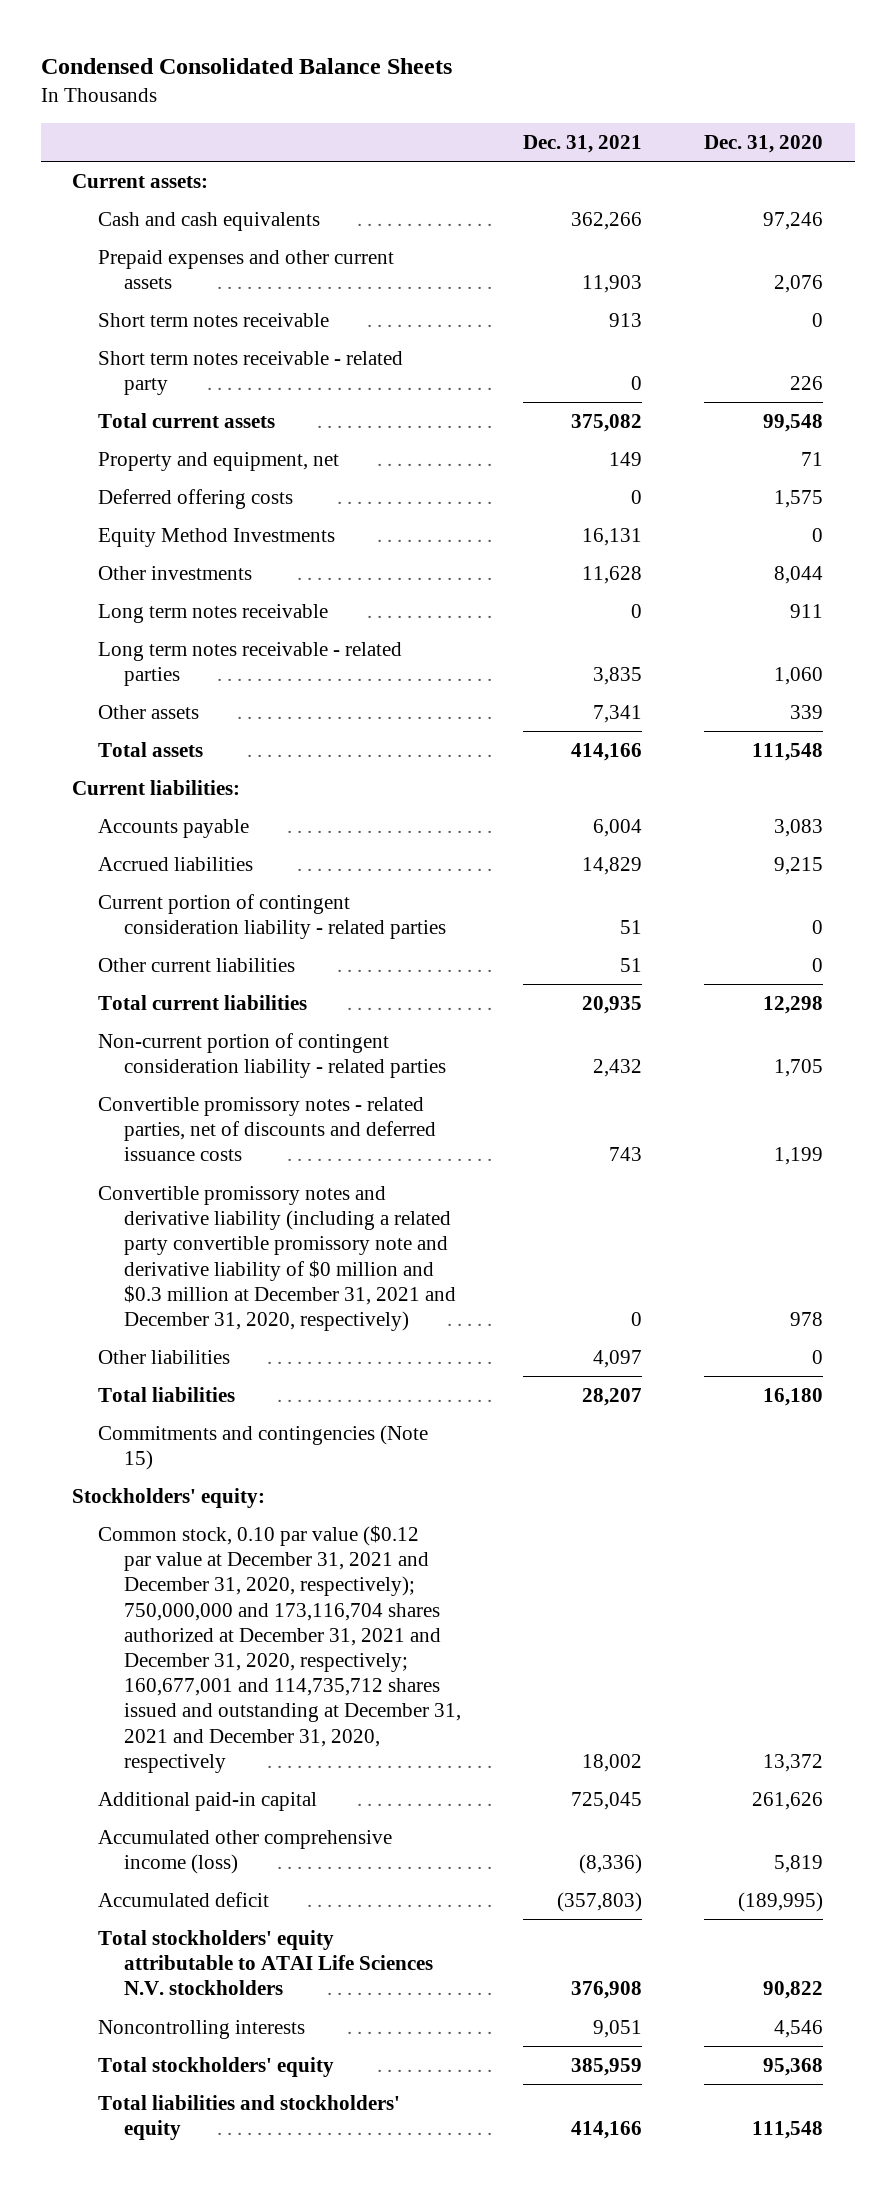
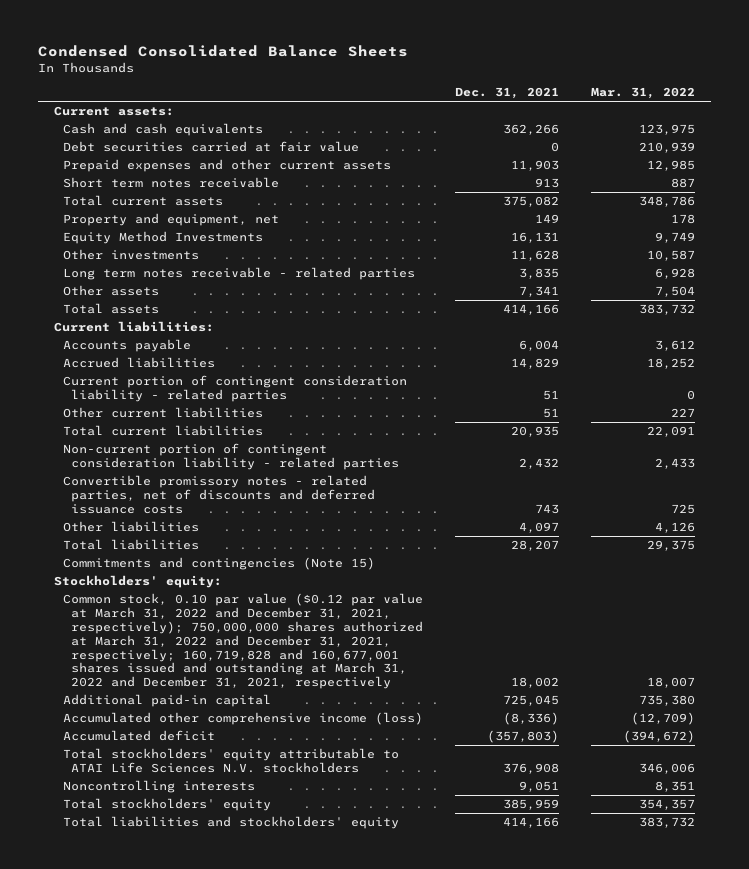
[704,135,824,154] Dec. 31, 2020 -> none
none -> [591,87,696,100] Mar. 31, 2022
none -> [62,141,359,153] Debt securities carried at fair value
[97,350,403,396] Short term notes receivable - related party -> none
[97,488,293,509] Deferred offering costs -> none
[97,603,328,623] Long term notes receivable -> none
[97,1185,457,1331] Convertible promissory notes and derivative liability (including a related party convertible promissory note and derivative liability of $0 million and $0.3 million at December 31, 2021 and December 31, 2020, respectively) -> none
[97,1524,462,1773] Common stock, 0.10 par value ($0.12 par value at December 31, 2021 and December 31, 2020, respectively); 750,000,000 and 173,116,704 shares authorized at December 31, 2021 and December 31, 2020, respectively; 160,677,001 and 114,735,712 shares issued and outstanding at December 31, 2021 and December 31, 2020, respectively -> [62,593,424,690] Common stock, 0.10 par value ($0.12 par value at March 31, 2022 and December 31, 2021, respectively); 750,000,000 shares authorized at March 31, 2022 and December 31, 2021, respectively; 160,719,828 and 160,677,001 shares issued and outstanding at March 31, 2022 and December 31, 2021, respectively

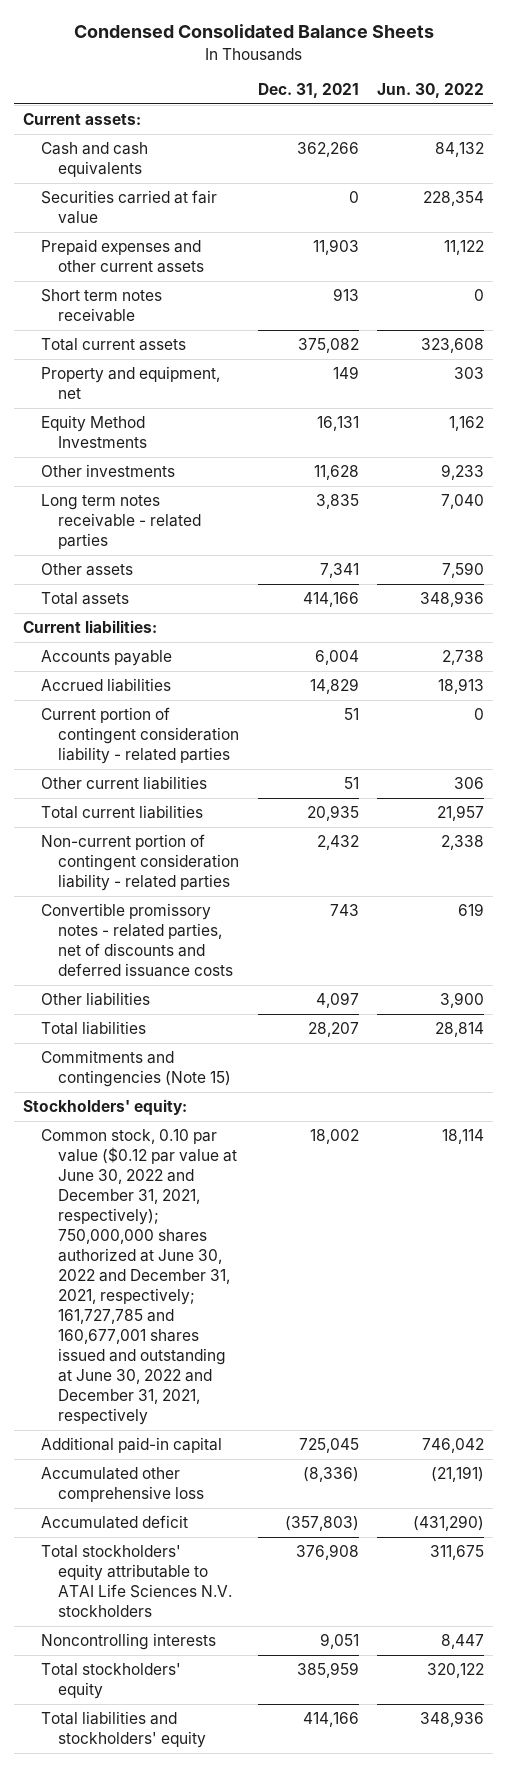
[591,87,696,100] Mar. 31, 2022 -> none
none -> [377,83,485,99] Jun. 30, 2022
[62,141,359,153] Debt securities carried at fair value -> [40,190,217,225] Securities carried at fair value
[62,593,424,690] Common stock, 0.10 par value ($0.12 par value at March 31, 2022 and December 31, 2021, respectively); 750,000,000 shares authorized at March 31, 2022 and December 31, 2021, respectively; 160,719,828 and 160,677,001 shares issued and outstanding at March 31, 2022 and December 31, 2021, respectively -> [40,1129,238,1425] Common stock, 0.10 par value ($0.12 par value at June 30, 2022 and December 31, 2021, respectively); 750,000,000 shares authorized at June 30, 2022 and December 31, 2021, respectively; 161,727,785 and 160,677,001 shares issued and outstanding at June 30, 2022 and December 31, 2021, respectively
[62,712,423,726] Accumulated other comprehensive income (loss) -> [40,1467,205,1503] Accumulated other comprehensive loss

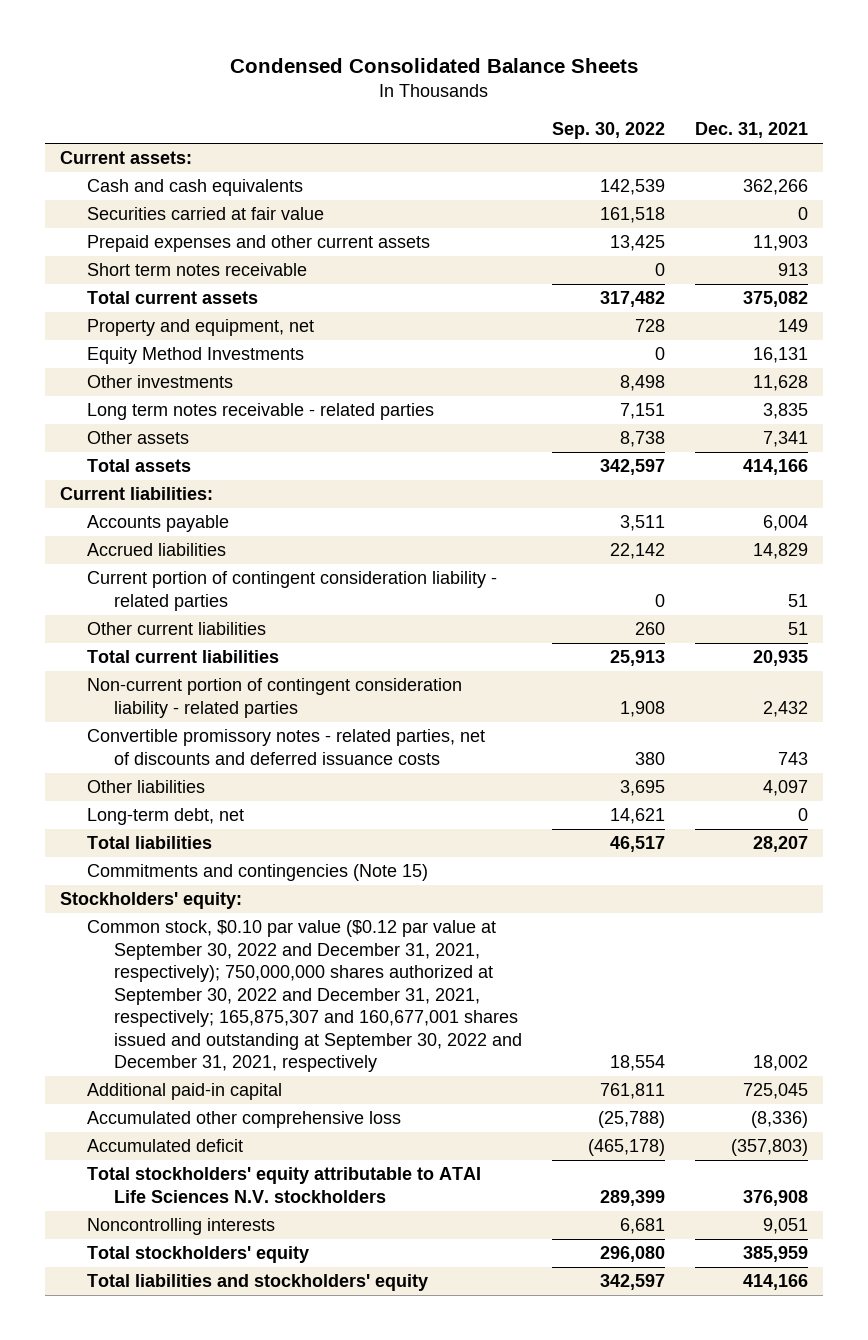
[377,83,485,99] Jun. 30, 2022 -> none
none -> [551,122,665,140] Sep. 30, 2022
none -> [86,808,244,826] Long-term debt, net
[40,1129,238,1425] Common stock, 0.10 par value ($0.12 par value at June 30, 2022 and December 31, 2021, respectively); 750,000,000 shares authorized at June 30, 2022 and December 31, 2021, respectively; 161,727,785 and 160,677,001 shares issued and outstanding at June 30, 2022 and December 31, 2021, respectively -> [86,920,523,1072] Common stock, $0.10 par value ($0.12 par value at September 30, 2022 and December 31, 2021, respectively); 750,000,000 shares authorized at September 30, 2022 and December 31, 2021, respectively; 165,875,307 and 160,677,001 shares issued and outstanding at September 30, 2022 and December 31, 2021, respectively

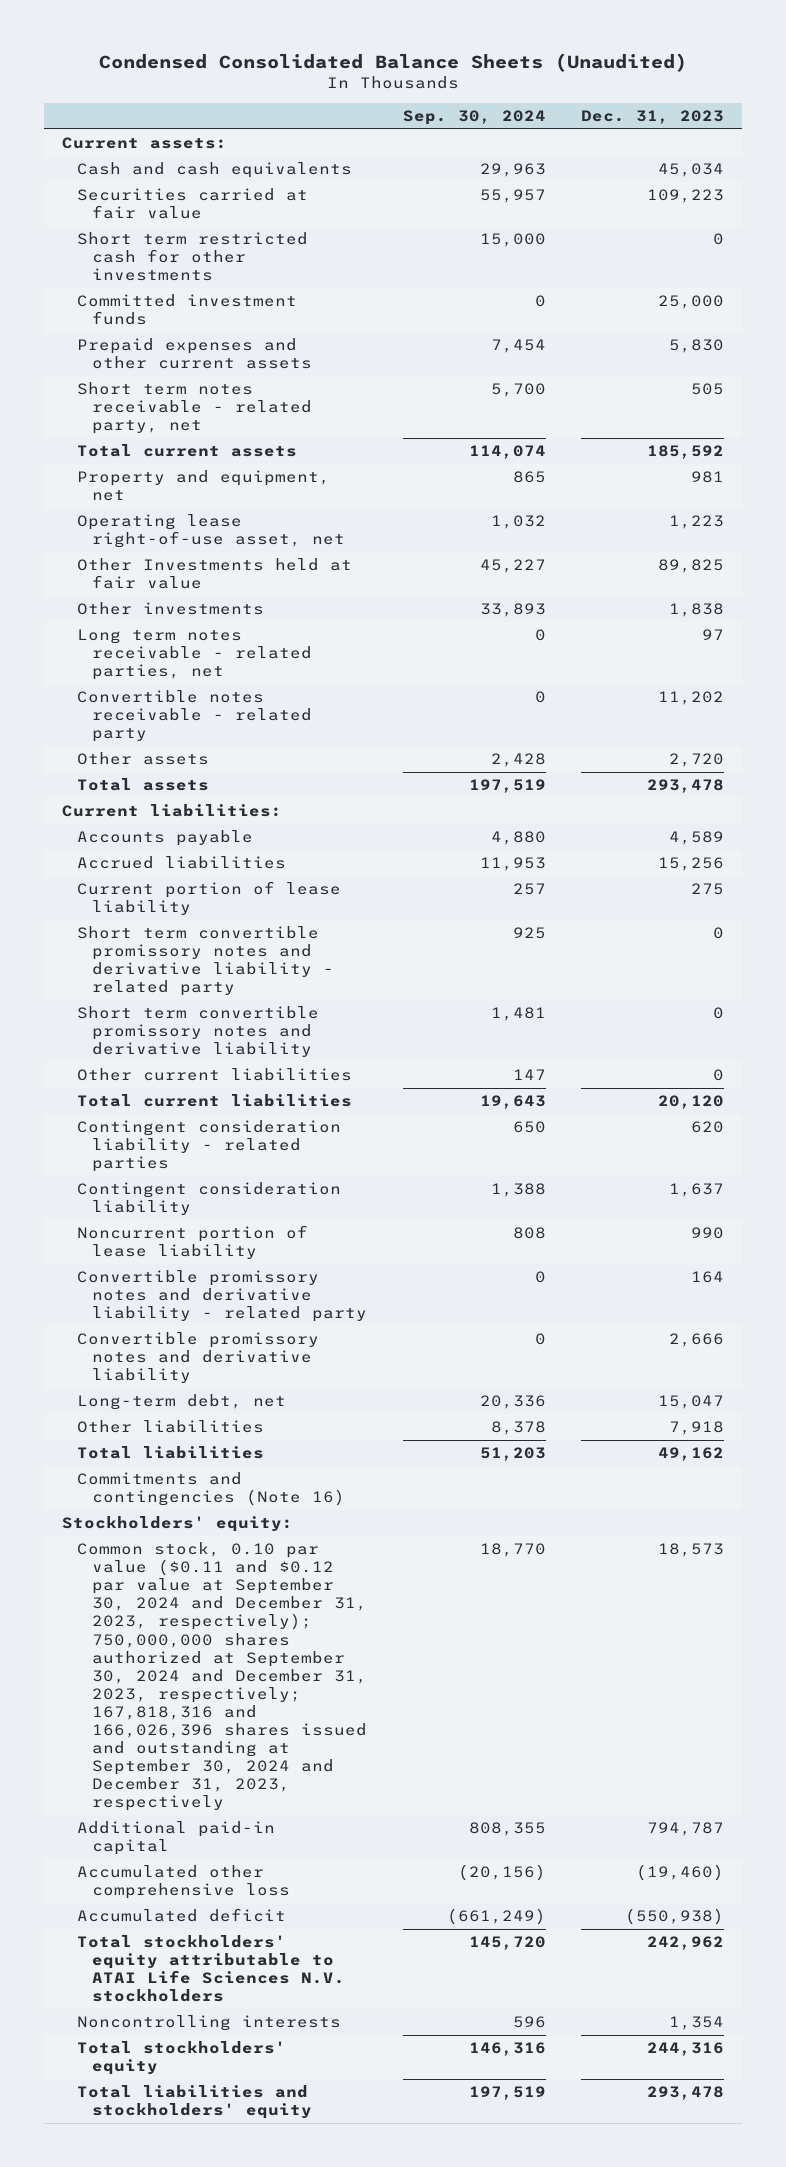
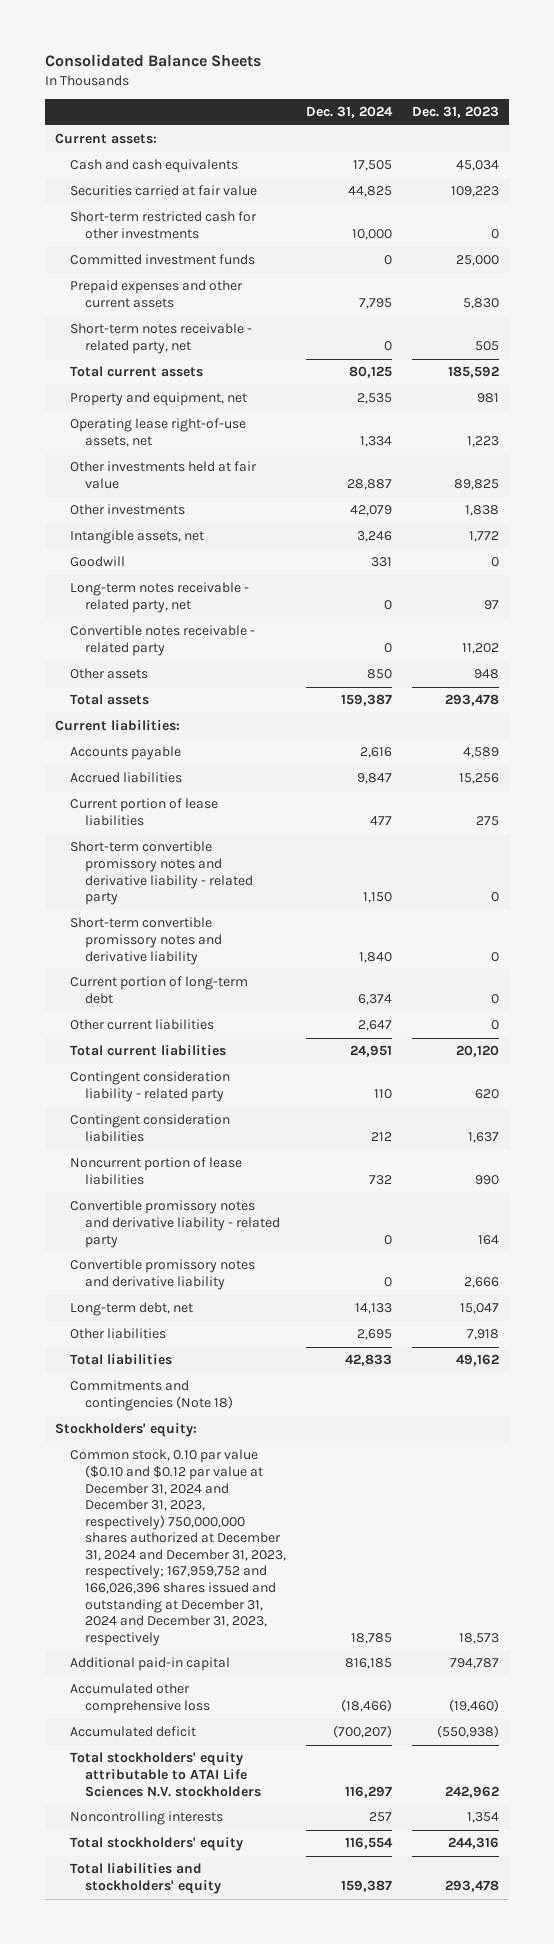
[99,52,688,72] Condensed Consolidated Balance Sheets (Unaudited) -> [44,54,261,68] Consolidated Balance Sheets
[402,110,546,126] Sep. 30, 2024 -> none
none -> [305,106,393,119] Dec. 31, 2024
[76,232,308,282] Short term restricted cash for other investments -> [69,211,257,239] Short-term restricted cash for other investments
[76,382,312,435] Short term notes receivable - related party, net -> [69,323,252,354] Short-term notes receivable - related party, net
[76,514,345,549] Operating lease right-of-use asset, net -> [69,418,246,447] Operating lease right-of-use assets, net
[76,558,352,590] Other Investments held at fair value -> [69,461,257,489] Other investments held at fair value
none -> [69,530,204,545] Intangible assets, net
none -> [69,556,125,568] Goodwill
[76,629,312,681] Long term notes receivable - related parties, net -> [69,582,249,613] Long-term notes receivable - related party, net
[669,753,725,768] 2,720 -> [474,669,500,680] 948
[76,881,341,916] Current portion of lease liability -> [69,798,218,826] Current portion of lease liabilities
[76,926,334,997] Short term convertible promissory notes and derivative liability - related party -> [69,841,253,906] Short-term convertible promissory notes and derivative liability - related party
[76,1006,319,1058] Short term convertible promissory notes and derivative liability -> [69,917,222,965] Short-term convertible promissory notes and derivative liability
none -> [69,976,248,1004] Current portion of long-term debt
[76,1120,341,1173] Contingent consideration liability - related parties -> [69,1071,230,1102] Contingent consideration liability - related party
[76,1182,341,1216] Contingent consideration liability -> [69,1114,230,1142] Contingent consideration liabilities
[76,1225,308,1260] Noncurrent portion of lease liability -> [69,1157,242,1185] Noncurrent portion of lease liabilities
[76,1472,345,1507] Commitments and contingencies (Note 16) -> [69,1380,233,1411] Commitments and contingencies (Note 18)
[76,1542,367,1812] Common stock, 0.10 par value ($0.11 and $0.12 par value at September 30, 2024 and December 31, 2023, respectively); 750,000,000 shares authorized at September 30, 2024 and December 31, 2023, respectively; 167,818,316 and 166,026,396 shares issued and outstanding at September 30, 2024 and December 31, 2023, respectively -> [69,1449,286,1646] Common stock, 0.10 par value ($0.10 and $0.12 par value at December 31, 2024 and December 31, 2023, respectively) 750,000,000 shares authorized at December 31, 2024 and December 31, 2023, respectively; 167,959,752 and 166,026,396 shares issued and outstanding at December 31, 2024 and December 31, 2023, respectively

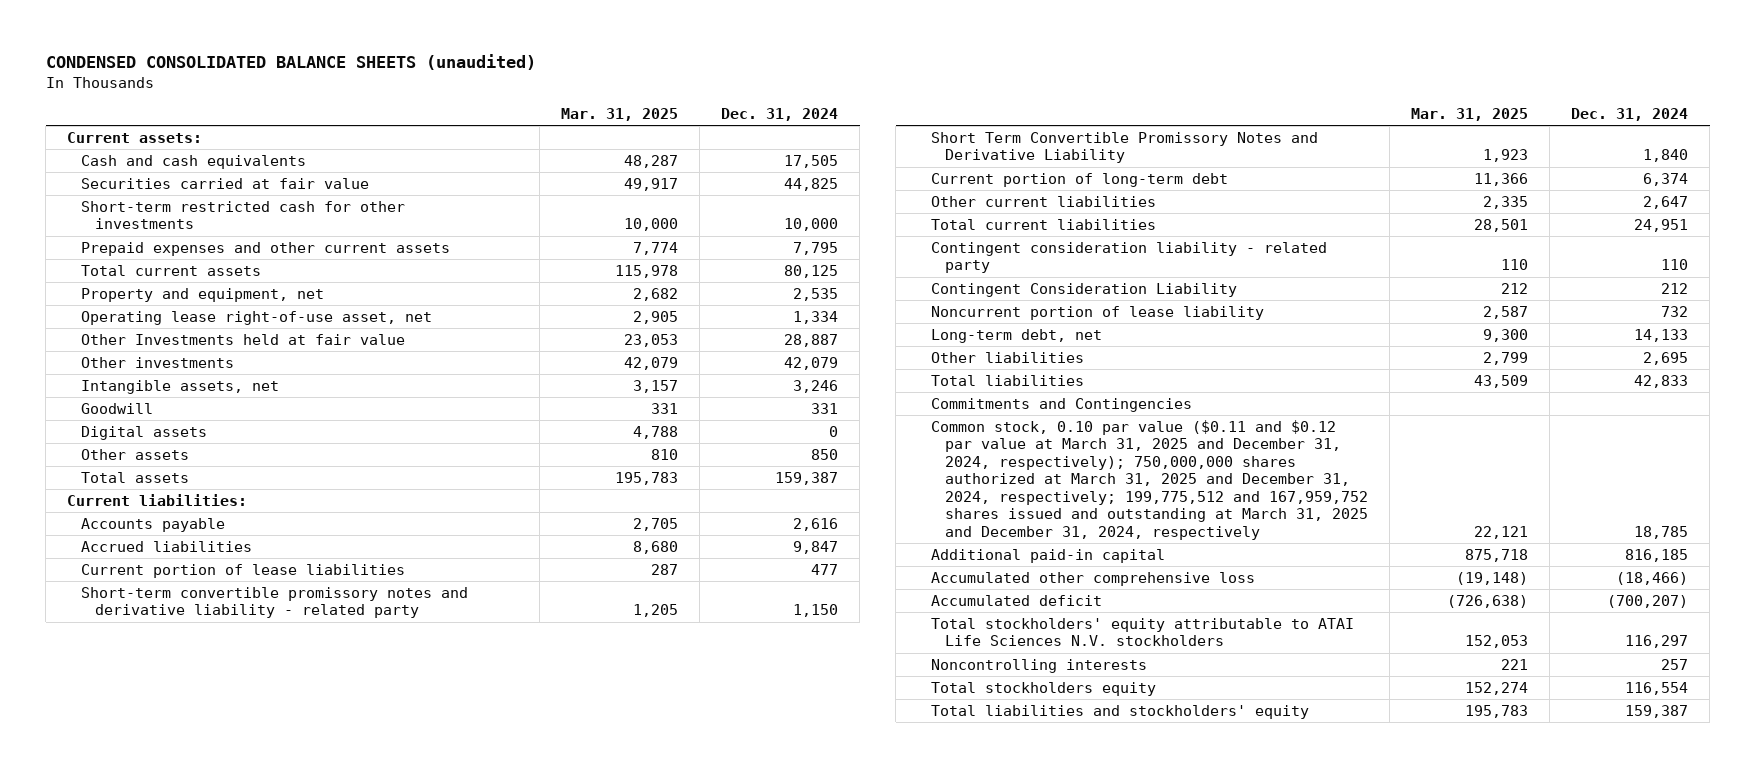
[44,54,261,68] Consolidated Balance Sheets -> [45,54,536,71] CONDENSED CONSOLIDATED BALANCE SHEETS (unaudited)
[412,106,500,119] Dec. 31, 2023 -> none
none -> [561,107,679,121] Mar. 31, 2025
[69,254,255,266] Committed investment funds -> none
[69,323,252,354] Short-term notes receivable - related party, net -> none
[69,418,246,447] Operating lease right-of-use assets, net -> [81,310,433,325] Operating lease right-of-use asset, net
[69,461,257,489] Other investments held at fair value -> [81,333,406,345] Other Investments held at fair value
[69,582,249,613] Long-term notes receivable - related party, net -> none
[69,625,255,656] Convertible notes receivable - related party -> none
none -> [81,425,208,440] Digital assets
[69,917,222,965] Short-term convertible promissory notes and derivative liability -> [931,131,1319,164] Short Term Convertible Promissory Notes and Derivative Liability
[69,1200,280,1248] Convertible promissory notes and derivative liability - related party -> none
[69,1259,255,1290] Convertible promissory notes and derivative liability -> none
[69,1114,230,1142] Contingent consideration liabilities -> [931,282,1238,297] Contingent Consideration Liability
[69,1157,242,1185] Noncurrent portion of lease liabilities -> [931,305,1265,320] Noncurrent portion of lease liability
[54,1423,197,1438] Stockholders' equity: -> none
[69,1380,233,1411] Commitments and contingencies (Note 18) -> [931,397,1193,412] Commitments and Contingencies
[69,1449,286,1646] Common stock, 0.10 par value ($0.10 and $0.12 par value at December 31, 2024 and December 31, 2023, respectively) 750,000,000 shares authorized at December 31, 2024 and December 31, 2023, respectively; 167,959,752 and 166,026,396 shares issued and outstanding at December 31, 2024 and December 31, 2023, respectively -> [931,419,1368,540] Common stock, 0.10 par value ($0.11 and $0.12 par value at March 31, 2025 and December 31, 2024, respectively); 750,000,000 shares authorized at March 31, 2025 and December 31, 2024, respectively; 199,775,512 and 167,959,752 shares issued and outstanding at March 31, 2025 and December 31, 2024, respectively
[69,1837,243,1852] Total stockholders' equity -> [931,681,1157,696] Total stockholders equity

